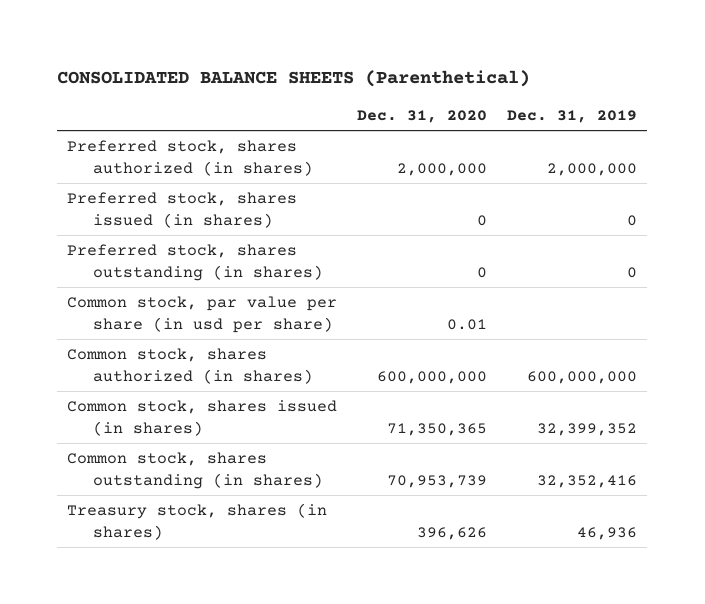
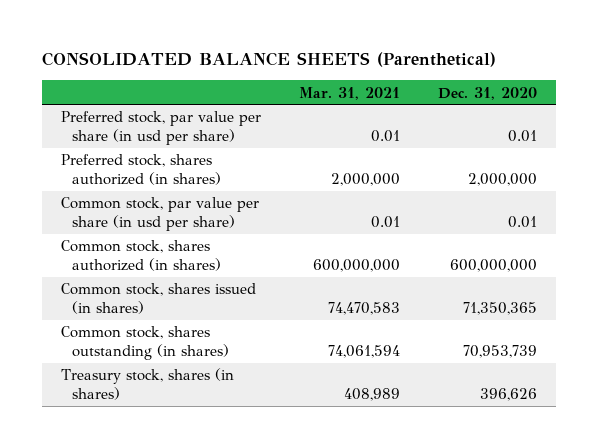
[507,110,638,124] Dec. 31, 2019 -> none
none -> [299,86,401,100] Mar. 31, 2021
none -> [61,111,262,146] Preferred stock, par value per share (in usd per share)
[67,191,298,228] Preferred stock, shares issued (in shares) -> none
[67,243,324,281] Preferred stock, shares outstanding (in shares) -> none

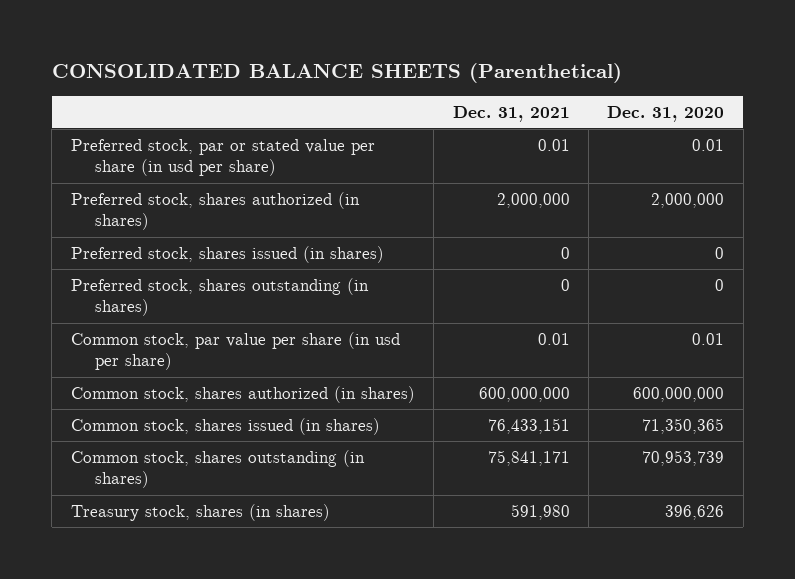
[299,86,401,100] Mar. 31, 2021 -> none
none -> [452,105,570,122] Dec. 31, 2021
[61,111,262,146] Preferred stock, par value per share (in usd per share) -> [70,138,375,177] Preferred stock, par or stated value per share (in usd per share)
none -> [70,245,384,263] Preferred stock, shares issued (in shares)
none -> [70,277,369,317] Preferred stock, shares outstanding (in shares)

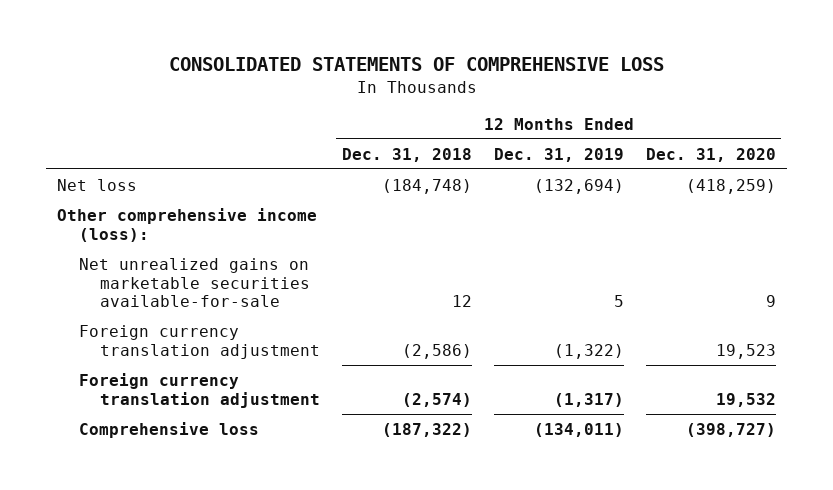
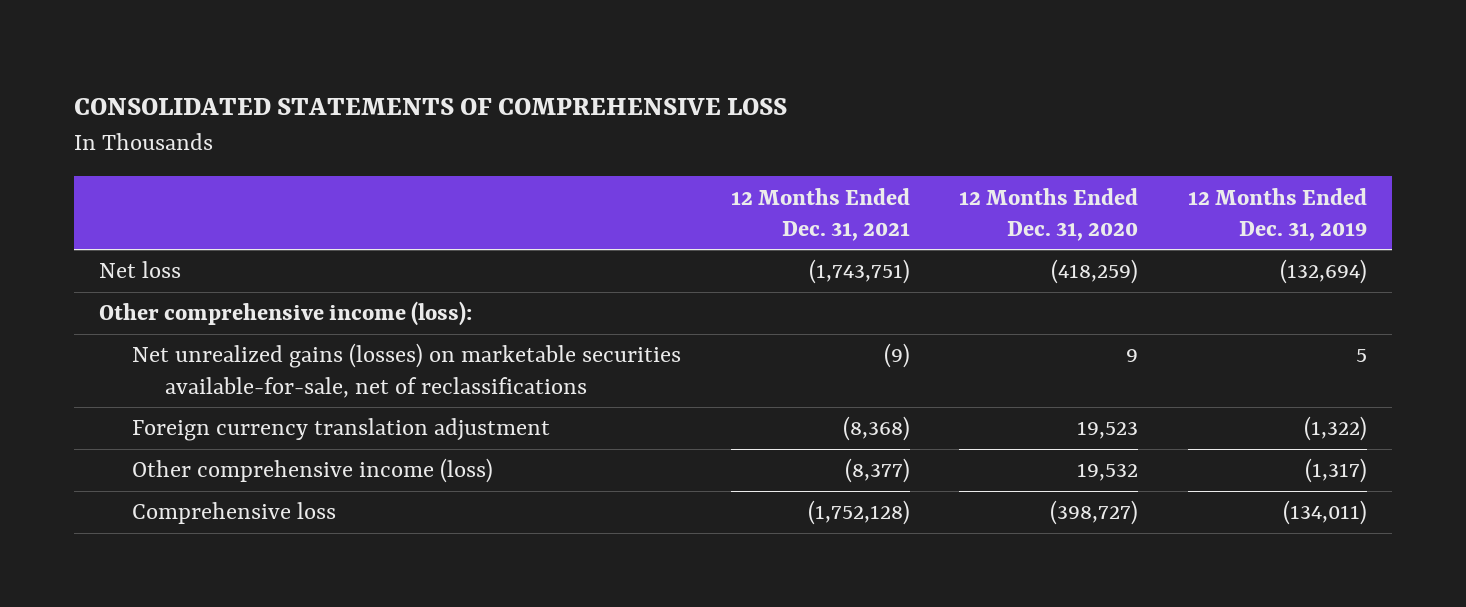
[341,147,472,162] Dec. 31, 2018 -> none
none -> [730,187,910,242] 12 Months Ended Dec. 31, 2021
[78,257,311,308] Net unrealized gains on marketable securities available-for-sale -> [132,343,682,398] Net unrealized gains (losses) on marketable securities available-for-sale, net of reclassifications
[78,372,321,408] Foreign currency translation adjustment -> [132,458,494,484] Other comprehensive income (loss)

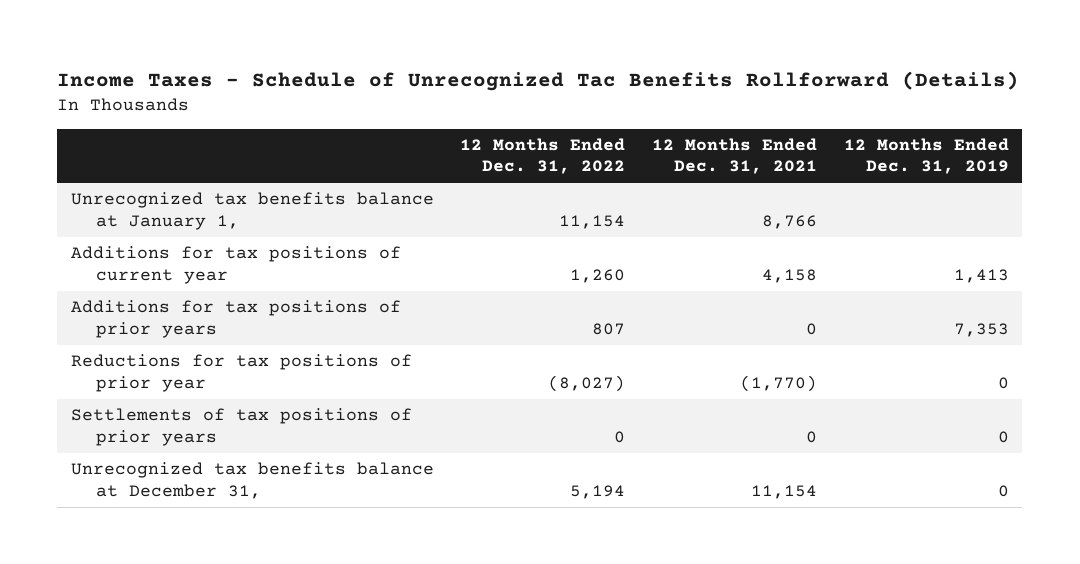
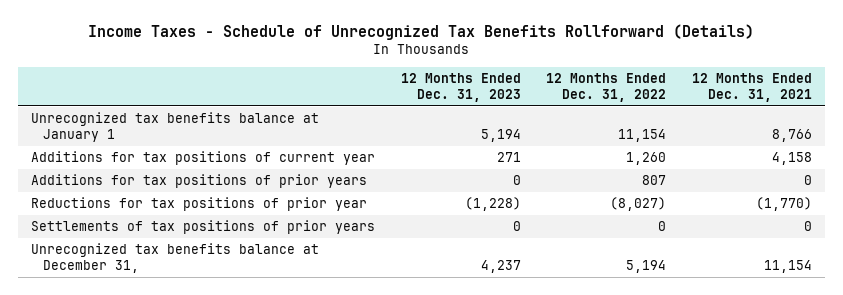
[57,70,1020,91] Income Taxes - Schedule of Unrecognized Tac Benefits Rollforward (Details) -> [88,24,755,41] Income Taxes - Schedule of Unrecognized Tax Benefits Rollforward (Details)
[843,137,1009,175] 12 Months Ended Dec. 31, 2019 -> none
none -> [400,73,521,102] 12 Months Ended Dec. 31, 2023
[70,192,434,230] Unrecognized tax benefits balance at January 1, -> [30,112,319,142] Unrecognized tax benefits balance at January 1

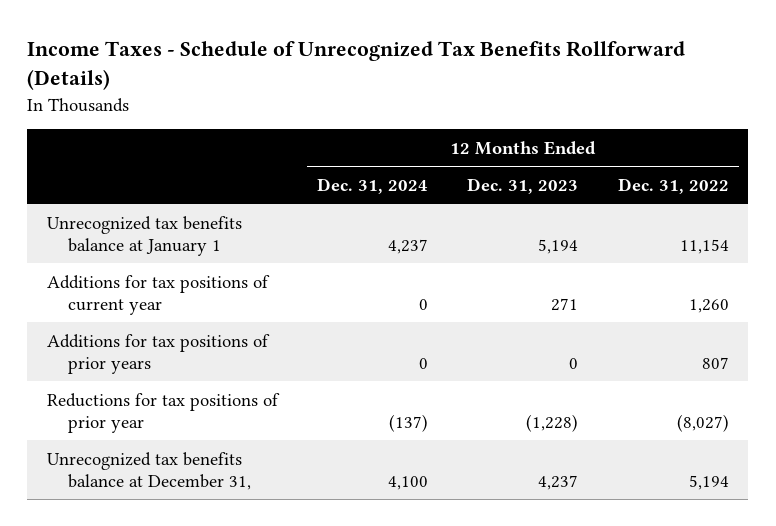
[692,73,813,102] 12 Months Ended Dec. 31, 2021 -> none
none -> [317,177,429,194] Dec. 31, 2024
[30,220,375,235] Settlements of tax positions of prior years -> none

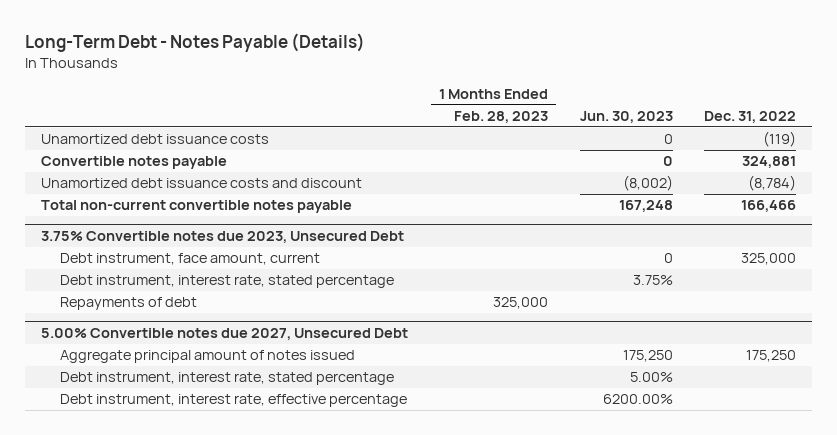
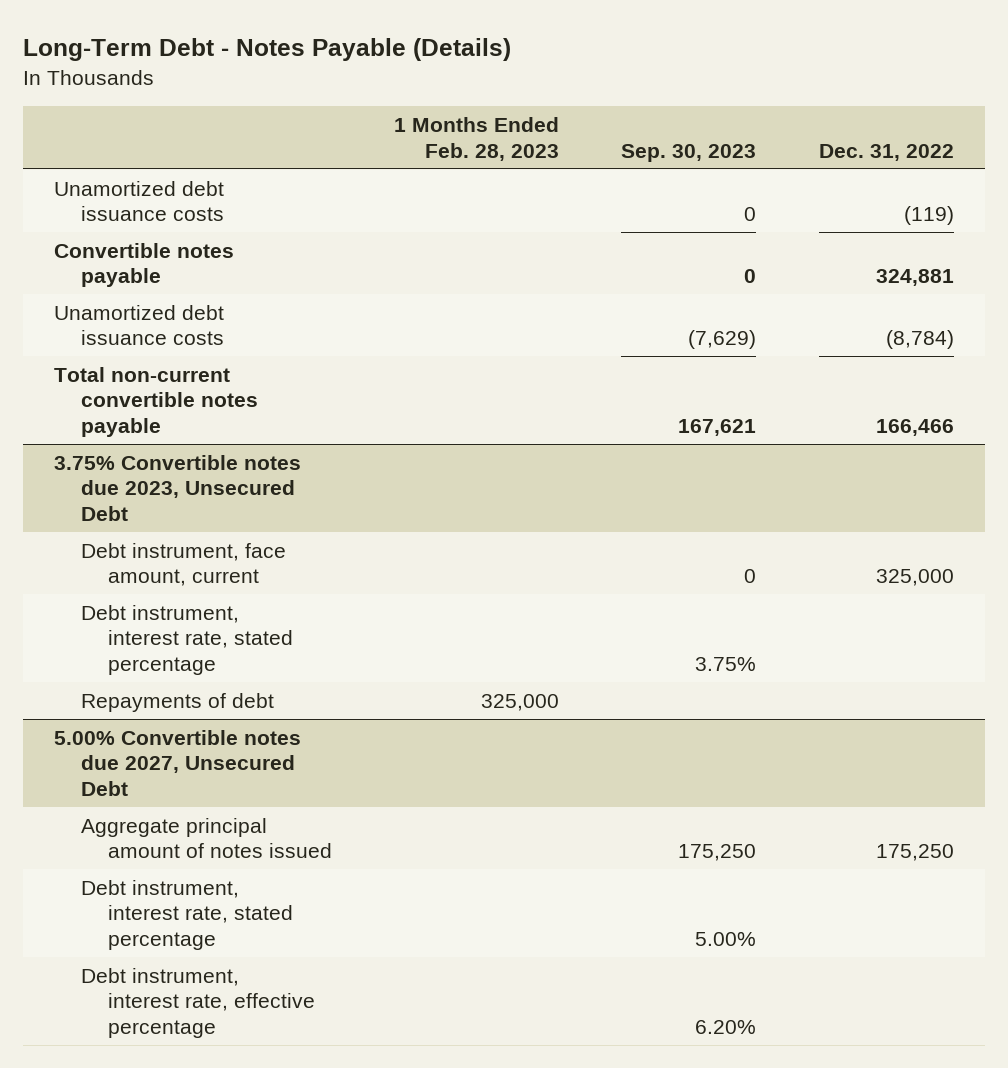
[579,110,673,123] Jun. 30, 2023 -> none
none -> [621,143,757,162] Sep. 30, 2023
[40,178,362,189] Unamortized debt issuance costs and discount -> [54,304,225,346] Unamortized debt issuance costs

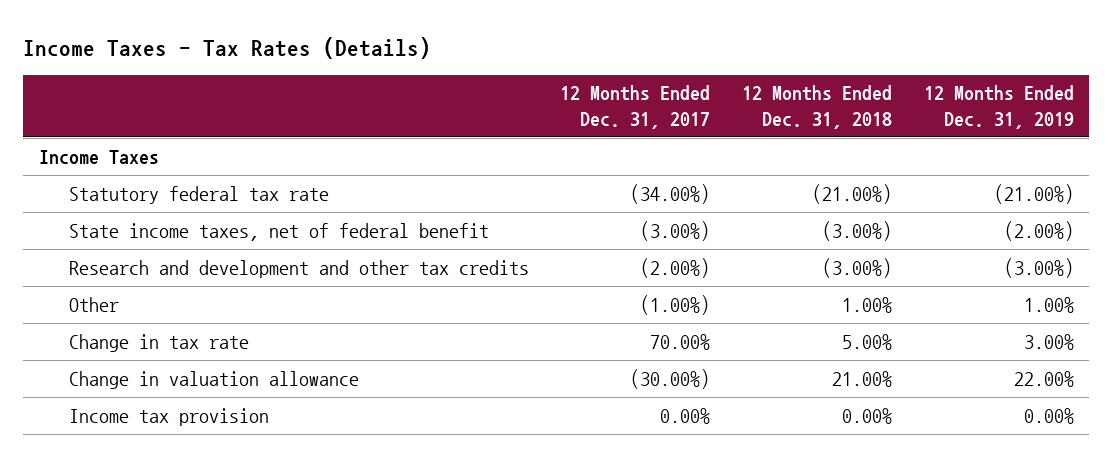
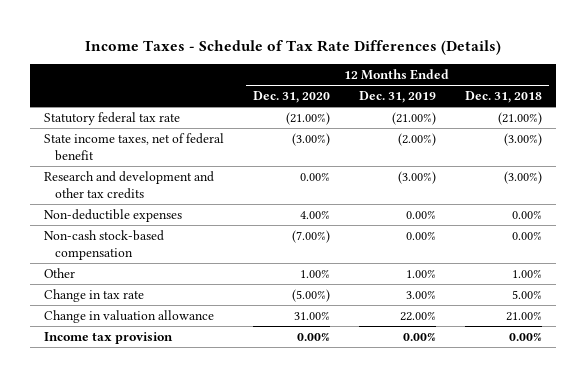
[23,36,432,59] Income Taxes - Tax Rates (Details) -> [84,39,501,55] Income Taxes - Schedule of Tax Rate Differences (Details)
[560,85,711,129] 12 Months Ended Dec. 31, 2017 -> none
none -> [253,91,331,104] Dec. 31, 2020
[39,149,160,165] Income Taxes -> none
none -> [44,208,183,222] Non-deductible expenses
none -> [44,229,165,260] Non-cash stock-based compensation

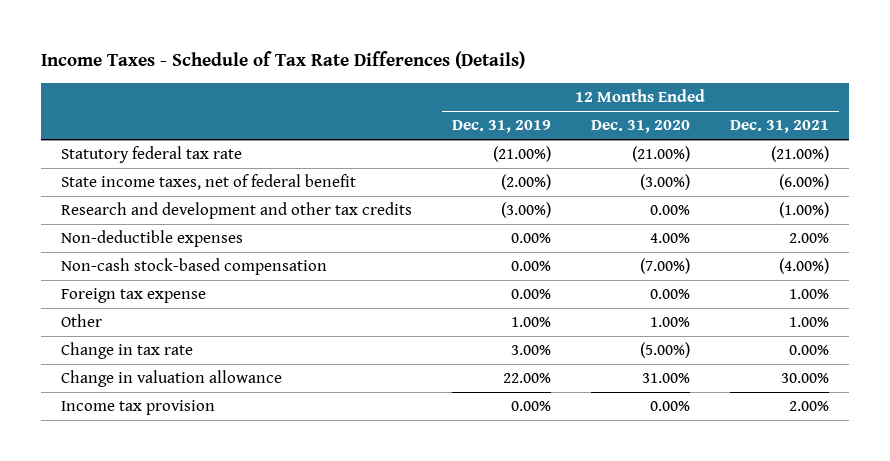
[464,91,542,104] Dec. 31, 2018 -> none
none -> [730,120,830,134] Dec. 31, 2021
none -> [60,288,206,304] Foreign tax expense

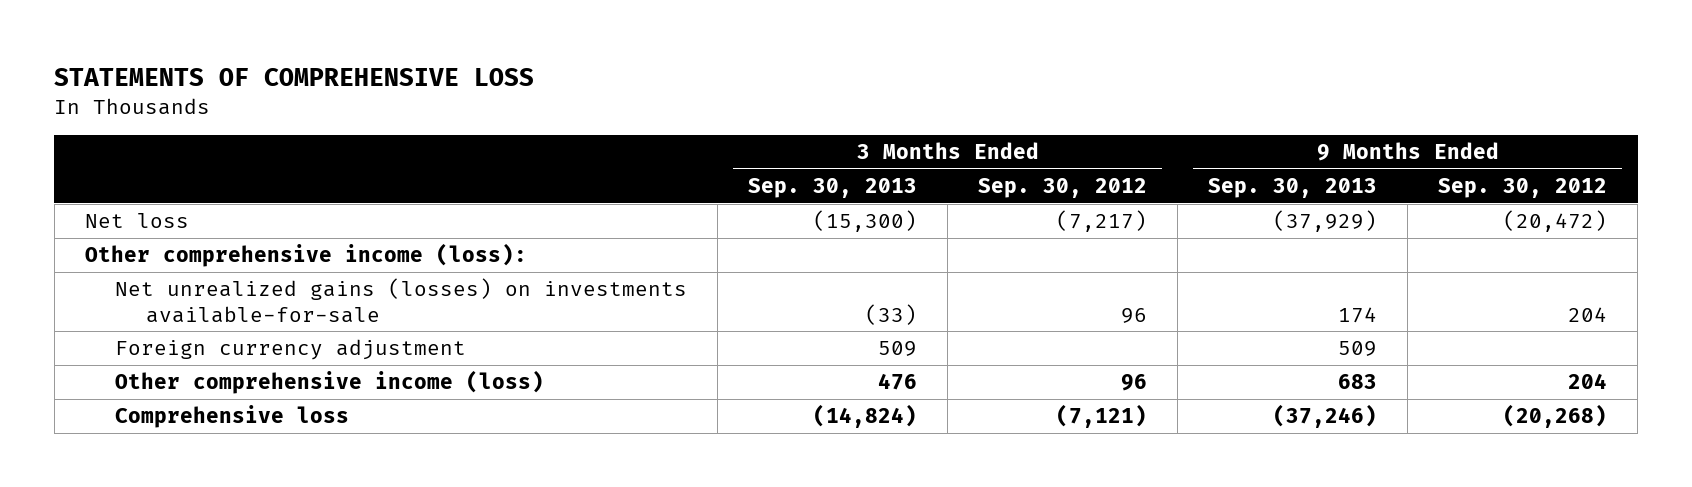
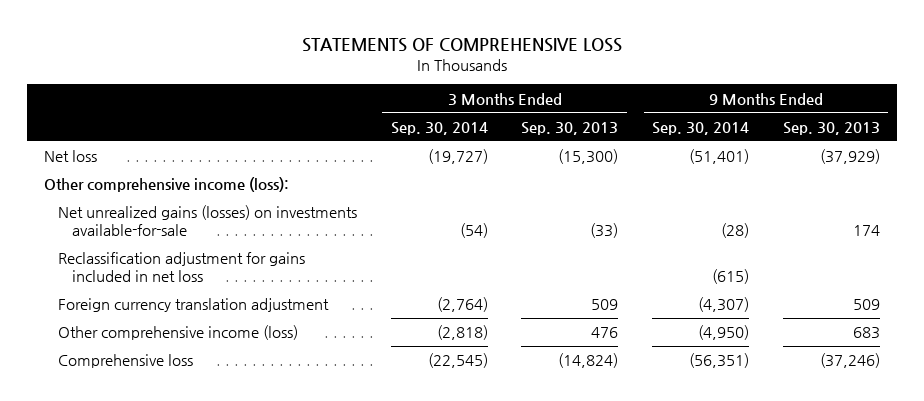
[978,178,1148,199] Sep. 30, 2012 -> none
[1438,178,1608,199] Sep. 30, 2012 -> none
none -> [390,121,488,135] Sep. 30, 2014
none -> [652,121,750,135] Sep. 30, 2014
none -> [58,252,306,283] Reclassification adjustment for gains included in net loss
[115,339,467,361] Foreign currency adjustment -> [58,298,330,313] Foreign currency translation adjustment

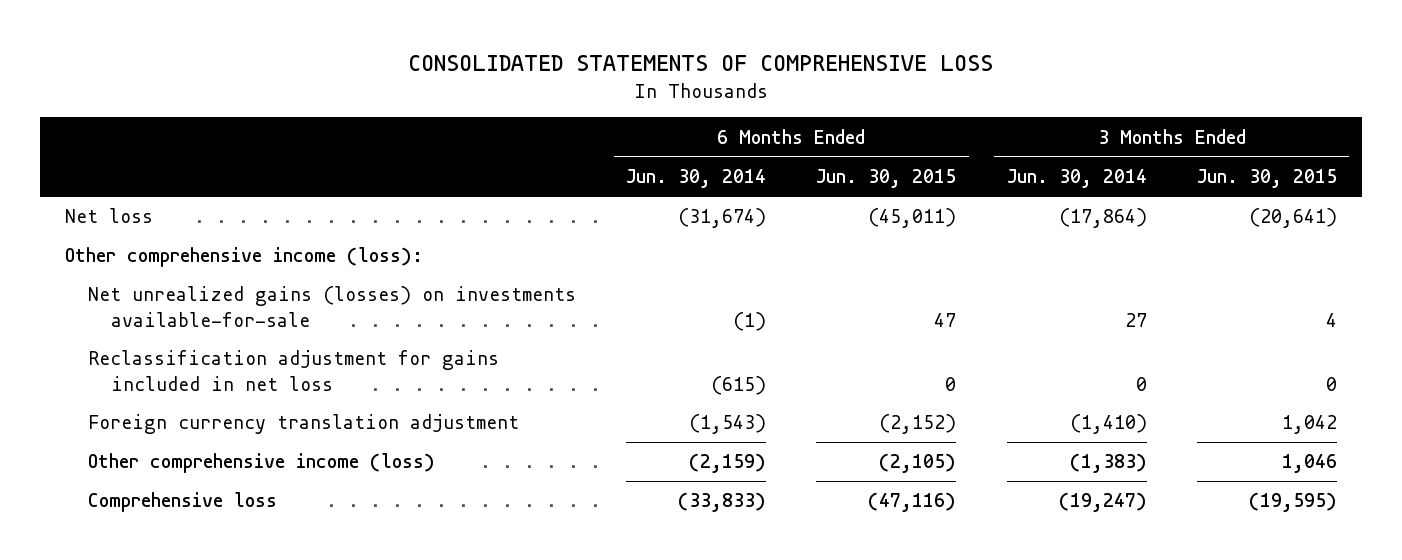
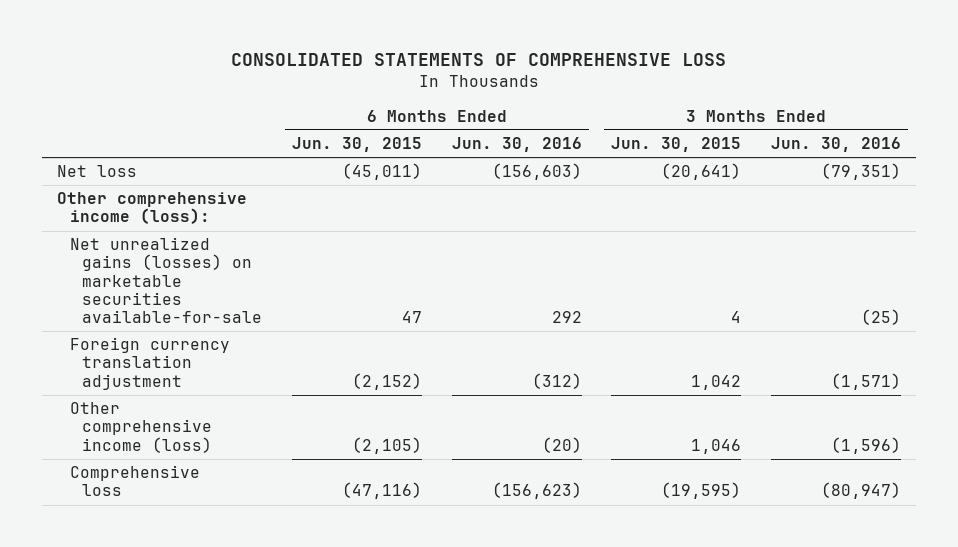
[626,169,767,189] Jun. 30, 2014 -> none
[1006,169,1147,189] Jun. 30, 2014 -> none
none -> [451,137,582,153] Jun. 30, 2016
none -> [770,137,901,153] Jun. 30, 2016
[88,350,500,391] Reclassification adjustment for gains included in net loss -> none
[88,286,577,327] Net unrealized gains (losses) on investments available-for-sale -> [69,237,263,323] Net unrealized gains (losses) on marketable securities available-for-sale

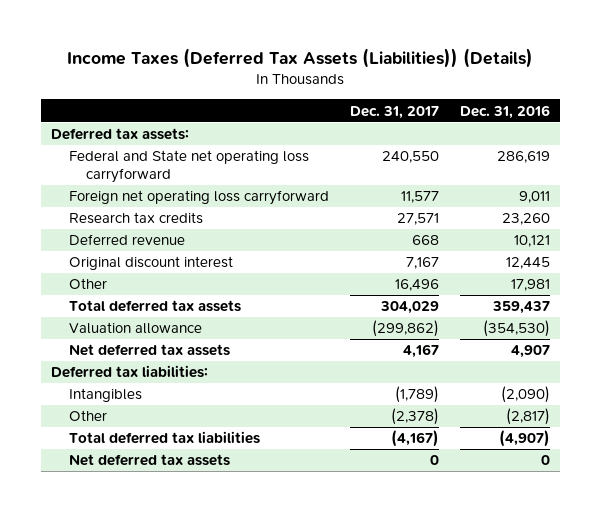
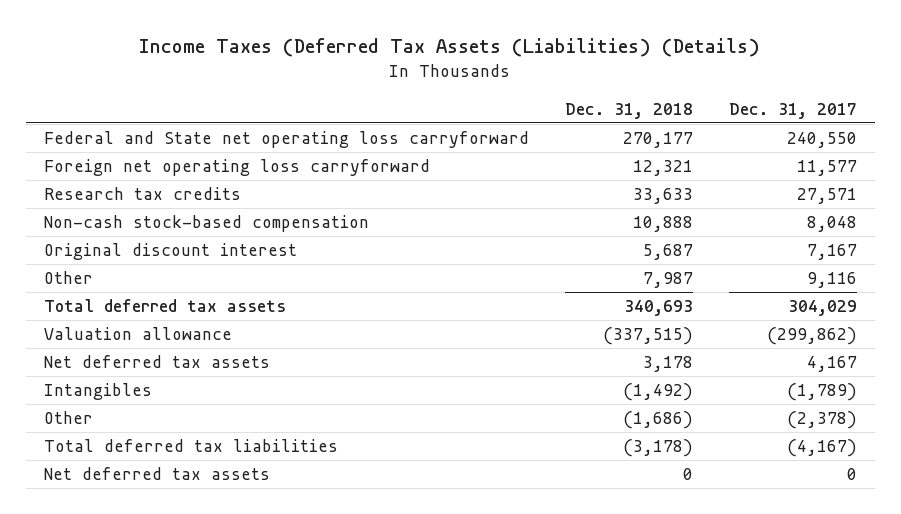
[67,48,534,69] Income Taxes (Deferred Tax Assets (Liabilities)) (Details) -> [139,38,761,58] Income Taxes (Deferred Tax Assets (Liabilities) (Details)
[459,104,550,119] Dec. 31, 2016 -> none
none -> [564,102,693,119] Dec. 31, 2018
[51,128,190,141] Deferred tax assets: -> none
[68,234,185,246] Deferred revenue -> none
none -> [43,215,369,233] Non-cash stock-based compensation
[394,279,439,292] 16,496 -> [806,272,857,289] 9,116
[51,365,209,379] Deferred tax liabilities: -> none

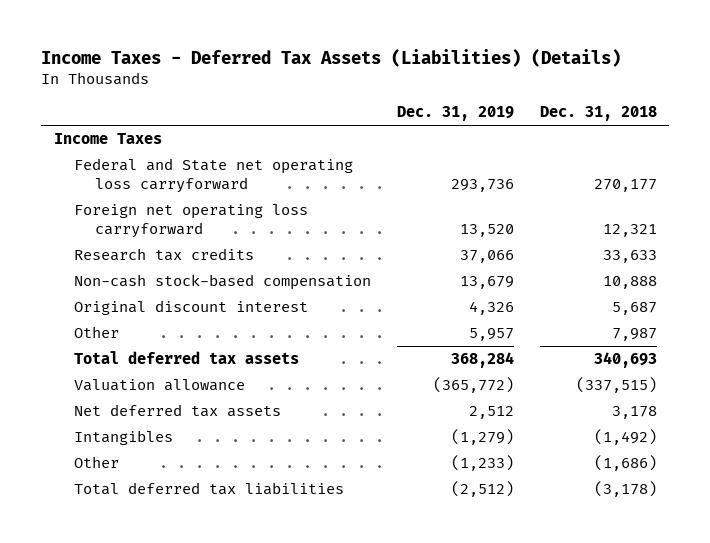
[139,38,761,58] Income Taxes (Deferred Tax Assets (Liabilities) (Details) -> [40,49,621,68] Income Taxes - Deferred Tax Assets (Liabilities) (Details)
[728,102,857,119] Dec. 31, 2017 -> none
none -> [396,106,514,122] Dec. 31, 2019
none -> [53,133,162,145] Income Taxes
[43,467,270,481] Net deferred tax assets -> none

